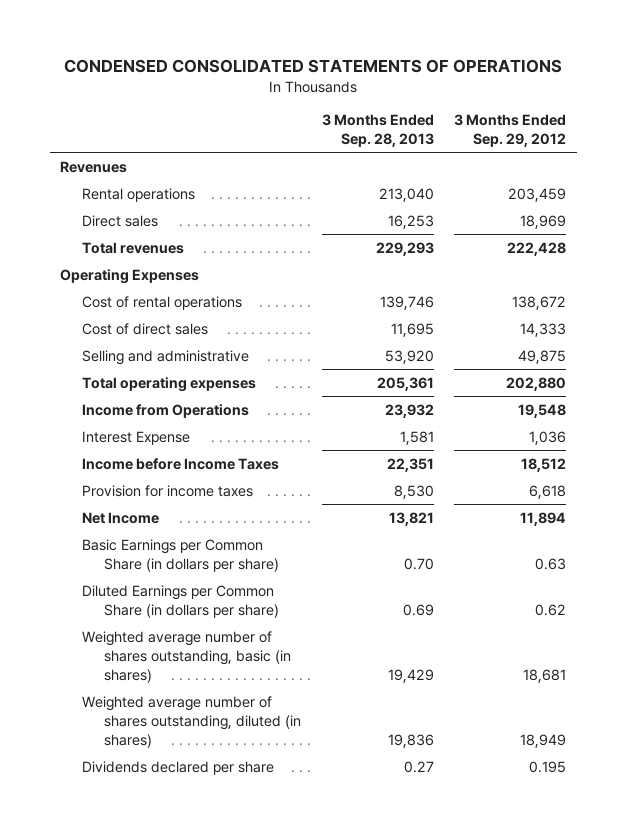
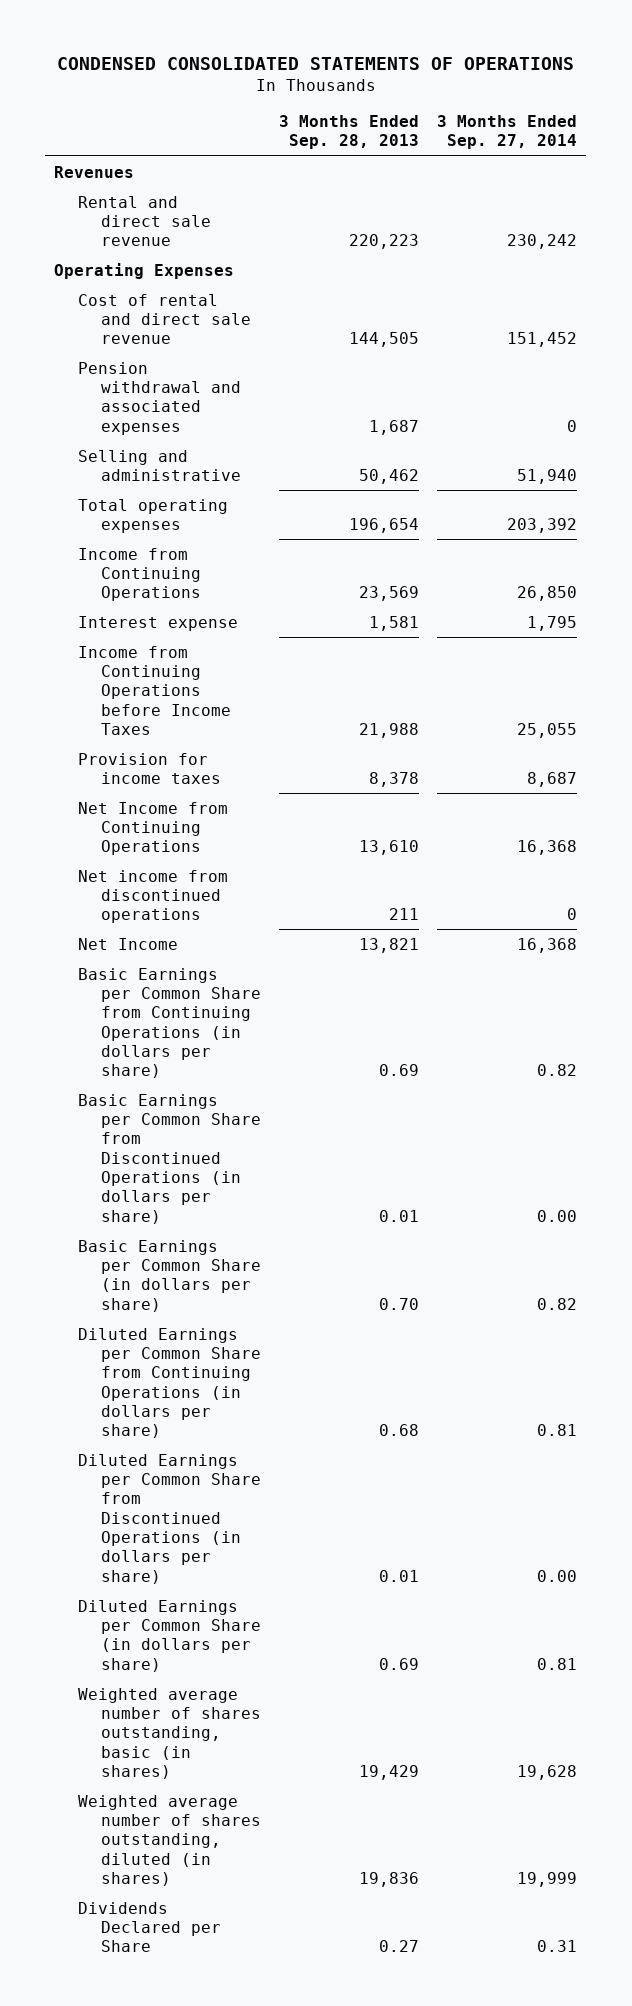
[454,114,567,148] 3 Months Ended Sep. 29, 2012 -> none
none -> [437,115,578,150] 3 Months Ended Sep. 27, 2014
[81,187,195,202] Rental operations -> none
[81,214,158,227] Direct sales -> none
[81,241,184,254] Total revenues -> none
none -> [77,195,212,247] Rental and direct sale revenue
[81,295,242,310] Cost of rental operations -> none
[81,322,208,335] Cost of direct sales -> none
none -> [77,293,252,345] Cost of rental and direct sale revenue
none -> [77,361,242,435] Pension withdrawal and associated expenses
[384,349,434,364] 53,920 -> [359,468,420,484] 50,462
[376,376,434,391] 205,361 -> [349,517,420,533] 196,654
[81,403,249,418] Income from Operations -> [77,547,202,602] Income from Continuing Operations
[384,403,434,418] 23,932 -> [359,586,420,602] 23,569
[81,430,190,445] Interest Expense -> [77,615,238,631] Interest expense
[81,457,279,470] Income before Income Taxes -> [77,645,232,735] Income from Continuing Operations before Income Taxes
[386,457,434,472] 22,351 -> [359,722,420,738] 21,988
[393,484,434,499] 8,530 -> [369,771,420,787] 8,378
none -> [77,801,228,856] Net Income from Continuing Operations
none -> [77,869,228,924] Net income from discontinued operations
none -> [77,967,262,1079] Basic Earnings per Common Share from Continuing Operations (in dollars per share)
none -> [77,1093,262,1224] Basic Earnings per Common Share from Discontinued Operations (in dollars per share)
none -> [77,1327,262,1439] Diluted Earnings per Common Share from Continuing Operations (in dollars per share)
none -> [77,1453,262,1584] Diluted Earnings per Common Share from Discontinued Operations (in dollars per share)
[81,760,274,775] Dividends declared per share -> [77,1901,222,1953] Dividends Declared per Share

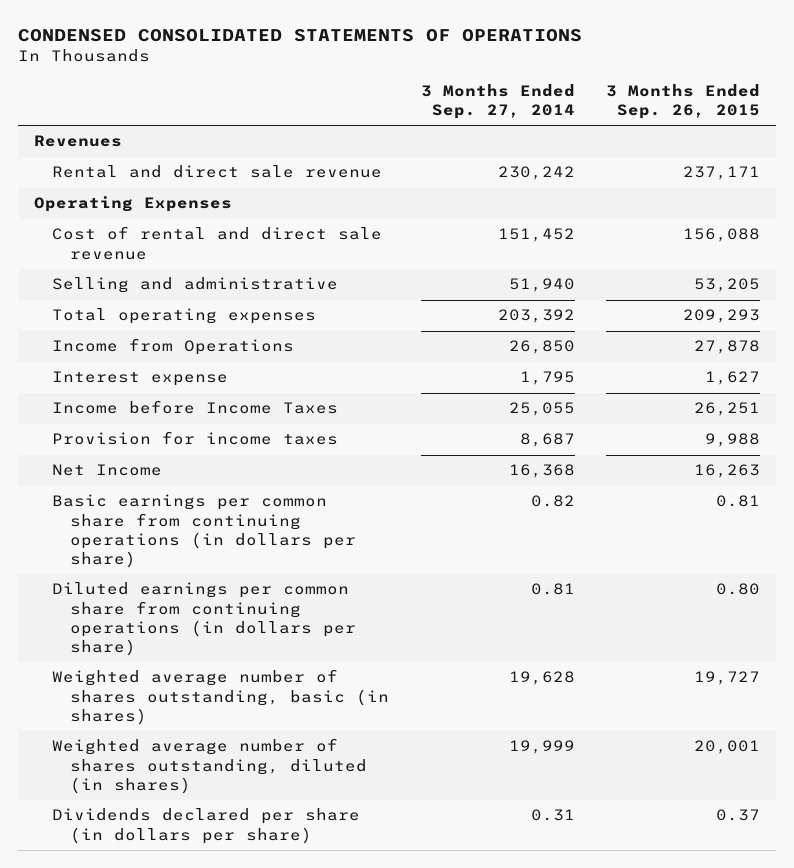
[279,115,420,150] 3 Months Ended Sep. 28, 2013 -> none
none -> [606,84,761,120] 3 Months Ended Sep. 26, 2015
[77,361,242,435] Pension withdrawal and associated expenses -> none
[77,547,202,602] Income from Continuing Operations -> [52,338,295,356] Income from Operations
[77,645,232,735] Income from Continuing Operations before Income Taxes -> [52,400,339,415] Income before Income Taxes
[77,801,228,856] Net Income from Continuing Operations -> none
[77,869,228,924] Net income from discontinued operations -> none
[77,1093,262,1224] Basic Earnings per Common Share from Discontinued Operations (in dollars per share) -> none
[77,1239,262,1312] Basic Earnings per Common Share (in dollars per share) -> none
[77,1453,262,1584] Diluted Earnings per Common Share from Discontinued Operations (in dollars per share) -> none
[77,1599,262,1672] Diluted Earnings per Common Share (in dollars per share) -> none
[77,967,262,1079] Basic Earnings per Common Share from Continuing Operations (in dollars per share) -> [52,494,357,568] Basic earnings per common share from continuing operations (in dollars per share)
[77,1327,262,1439] Diluted Earnings per Common Share from Continuing Operations (in dollars per share) -> [52,582,357,656] Diluted earnings per common share from continuing operations (in dollars per share)
[77,1901,222,1953] Dividends Declared per Share -> [52,808,361,844] Dividends declared per share (in dollars per share)

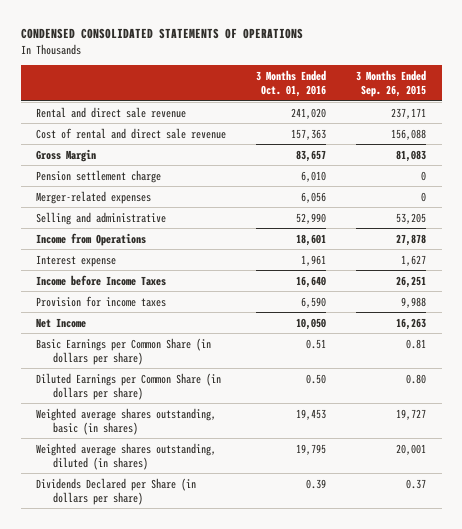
[420,84,575,120] 3 Months Ended Sep. 27, 2014 -> none
none -> [256,69,327,98] 3 Months Ended Oct. 01, 2016
[33,135,122,148] Revenues -> none
[33,196,232,213] Operating Expenses -> none
none -> [35,148,96,162] Gross Margin
none -> [35,169,161,183] Pension settlement charge
none -> [35,190,151,204] Merger-related expenses
[52,308,317,325] Total operating expenses -> none
[52,494,357,568] Basic earnings per common share from continuing operations (in dollars per share) -> [35,337,211,365] Basic Earnings per Common Share (in dollars per share)
[52,582,357,656] Diluted earnings per common share from continuing operations (in dollars per share) -> [35,372,221,400] Diluted Earnings per Common Share (in dollars per share)
[52,669,390,725] Weighted average number of shares outstanding, basic (in shares) -> [35,407,216,435] Weighted average shares outstanding, basic (in shares)
[52,738,368,794] Weighted average number of shares outstanding, diluted (in shares) -> [35,442,216,470] Weighted average shares outstanding, diluted (in shares)
[52,808,361,844] Dividends declared per share (in dollars per share) -> [35,477,196,505] Dividends Declared per Share (in dollars per share)

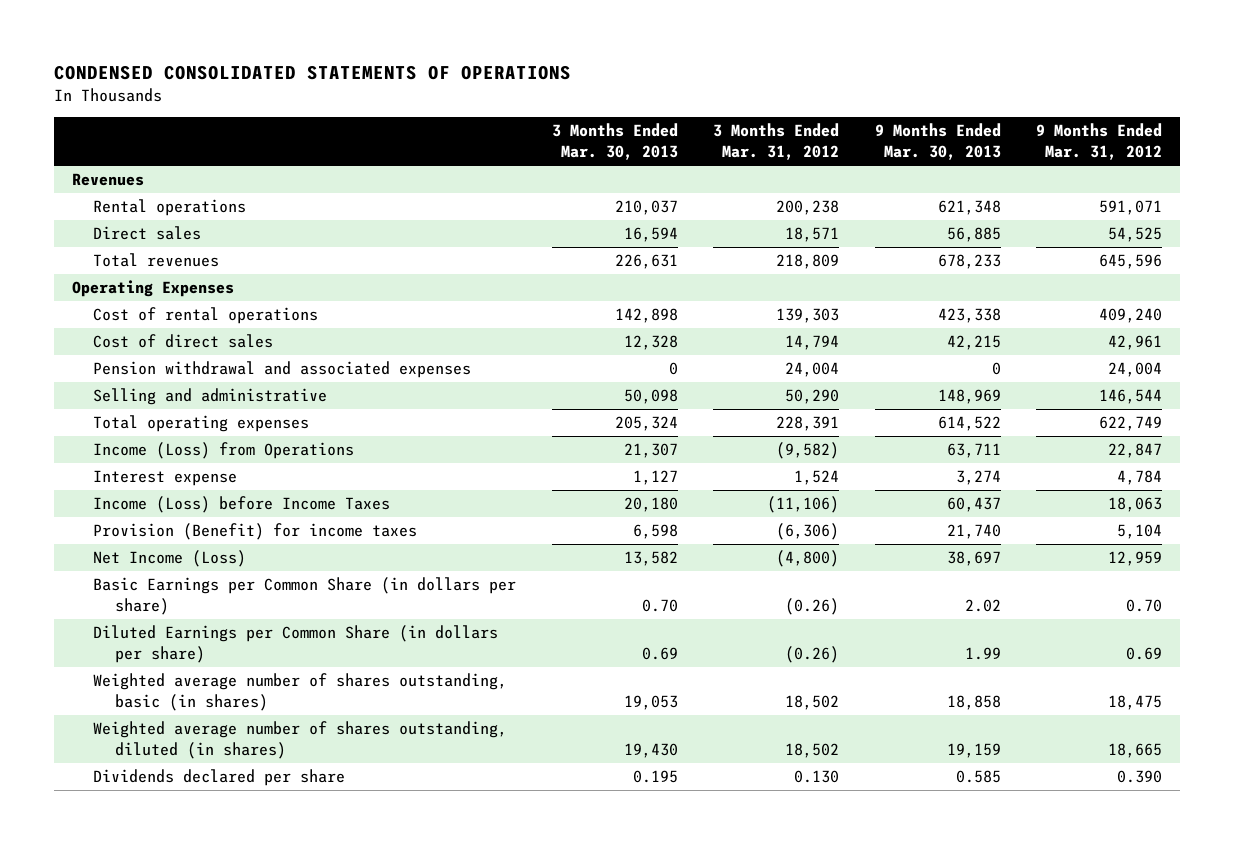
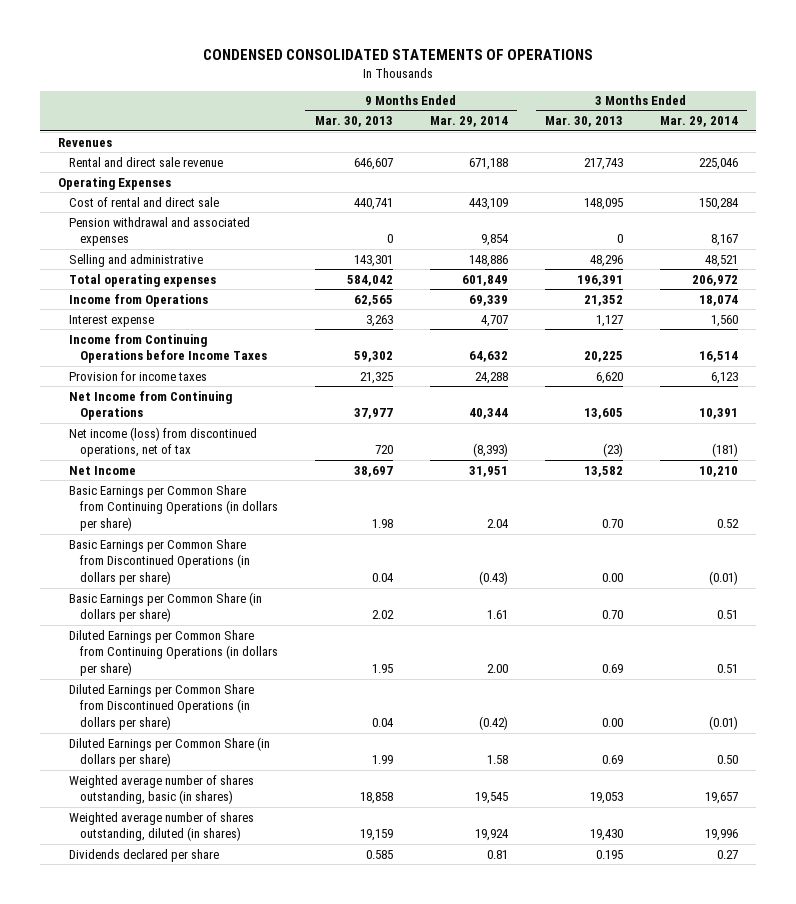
[713,123,840,160] 3 Months Ended Mar. 31, 2012 -> none
[1036,123,1163,160] 9 Months Ended Mar. 31, 2012 -> none
none -> [429,116,508,128] Mar. 29, 2014
none -> [659,116,738,128] Mar. 29, 2014
[93,199,247,217] Rental operations -> none
[93,226,202,241] Direct sales -> none
[93,253,220,268] Total revenues -> none
none -> [68,156,223,167] Rental and direct sale revenue
[93,307,319,325] Cost of rental operations -> none
[93,334,274,349] Cost of direct sales -> none
none -> [68,196,219,207] Cost of rental and direct sale
[623,389,678,405] 50,098 -> [589,254,623,267] 48,296
[937,389,1001,405] 148,969 -> [353,254,393,267] 143,301
[614,416,678,432] 205,324 -> [576,274,623,286] 196,391
[937,416,1001,432] 614,522 -> [346,274,393,286] 584,042
[93,442,355,460] Income (Loss) from Operations -> [68,293,208,307] Income from Operations
[623,443,678,459] 21,307 -> [583,294,623,306] 21,352
[946,443,1001,459] 63,711 -> [353,294,393,306] 62,565
[955,470,1001,486] 3,274 -> [365,314,393,327] 3,263
[93,496,391,514] Income (Loss) before Income Taxes -> [68,333,267,364] Income from Continuing Operations before Income Taxes
[623,497,678,513] 20,180 -> [583,351,623,363] 20,225
[946,497,1001,513] 60,437 -> [353,351,393,363] 59,302
[93,523,418,541] Provision (Benefit) for income taxes -> [68,370,207,381] Provision for income taxes
[632,524,678,540] 6,598 -> [595,371,623,384] 6,620
[946,524,1001,540] 21,740 -> [359,371,393,384] 21,325
none -> [68,390,232,421] Net Income from Continuing Operations
none -> [68,426,257,458] Net income (loss) from discontinued operations, net of tax
[93,550,247,568] Net Income (Loss) -> [68,465,136,475] Net Income
none -> [68,484,278,532] Basic Earnings per Common Share from Continuing Operations (in dollars per share)
none -> [68,538,250,586] Basic Earnings per Common Share from Discontinued Operations (in dollars per share)
none -> [68,629,278,677] Diluted Earnings per Common Share from Continuing Operations (in dollars per share)
none -> [68,683,254,731] Diluted Earnings per Common Share from Discontinued Operations (in dollars per share)

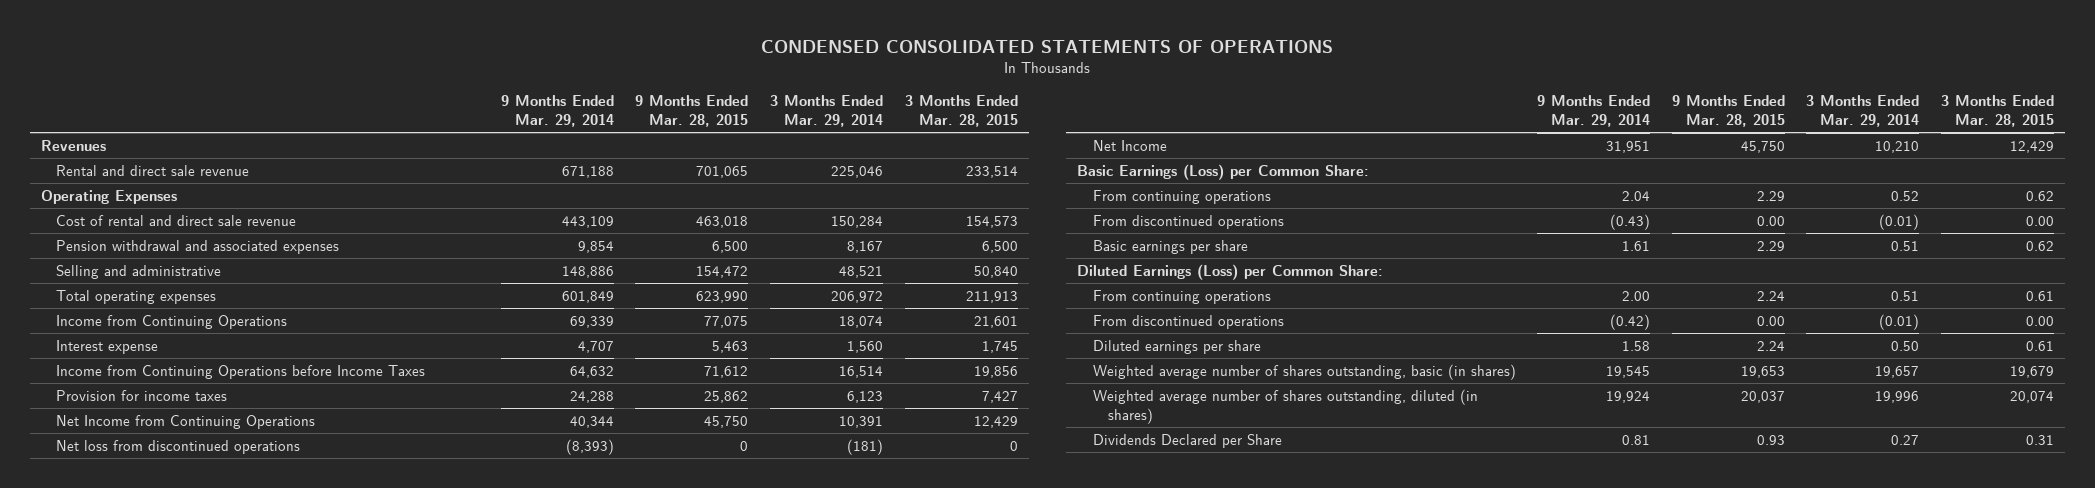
[314,116,393,128] Mar. 30, 2013 -> none
[544,116,623,128] Mar. 30, 2013 -> none
none -> [635,95,749,128] 9 Months Ended Mar. 28, 2015
none -> [904,95,1018,128] 3 Months Ended Mar. 28, 2015
[68,196,219,207] Cost of rental and direct sale -> [56,214,297,226] Cost of rental and direct sale revenue
[68,293,208,307] Income from Operations -> [56,314,288,329] Income from Continuing Operations
[68,426,257,458] Net income (loss) from discontinued operations, net of tax -> [56,439,301,454] Net loss from discontinued operations
none -> [1076,163,1369,180] Basic Earnings (Loss) per Common Share:
[68,484,278,532] Basic Earnings per Common Share from Continuing Operations (in dollars per share) -> [1092,189,1271,204] From continuing operations
[68,538,250,586] Basic Earnings per Common Share from Discontinued Operations (in dollars per share) -> [1092,214,1284,229] From discontinued operations
[68,591,262,623] Basic Earnings per Common Share (in dollars per share) -> [1092,239,1248,254] Basic earnings per share
none -> [1076,263,1383,280] Diluted Earnings (Loss) per Common Share:
[68,629,278,677] Diluted Earnings per Common Share from Continuing Operations (in dollars per share) -> [1092,289,1271,304] From continuing operations
[68,683,254,731] Diluted Earnings per Common Share from Discontinued Operations (in dollars per share) -> [1092,314,1284,329] From discontinued operations
[68,736,270,768] Diluted Earnings per Common Share (in dollars per share) -> [1092,339,1261,354] Diluted earnings per share
[68,848,219,862] Dividends declared per share -> [1092,433,1282,448] Dividends Declared per Share

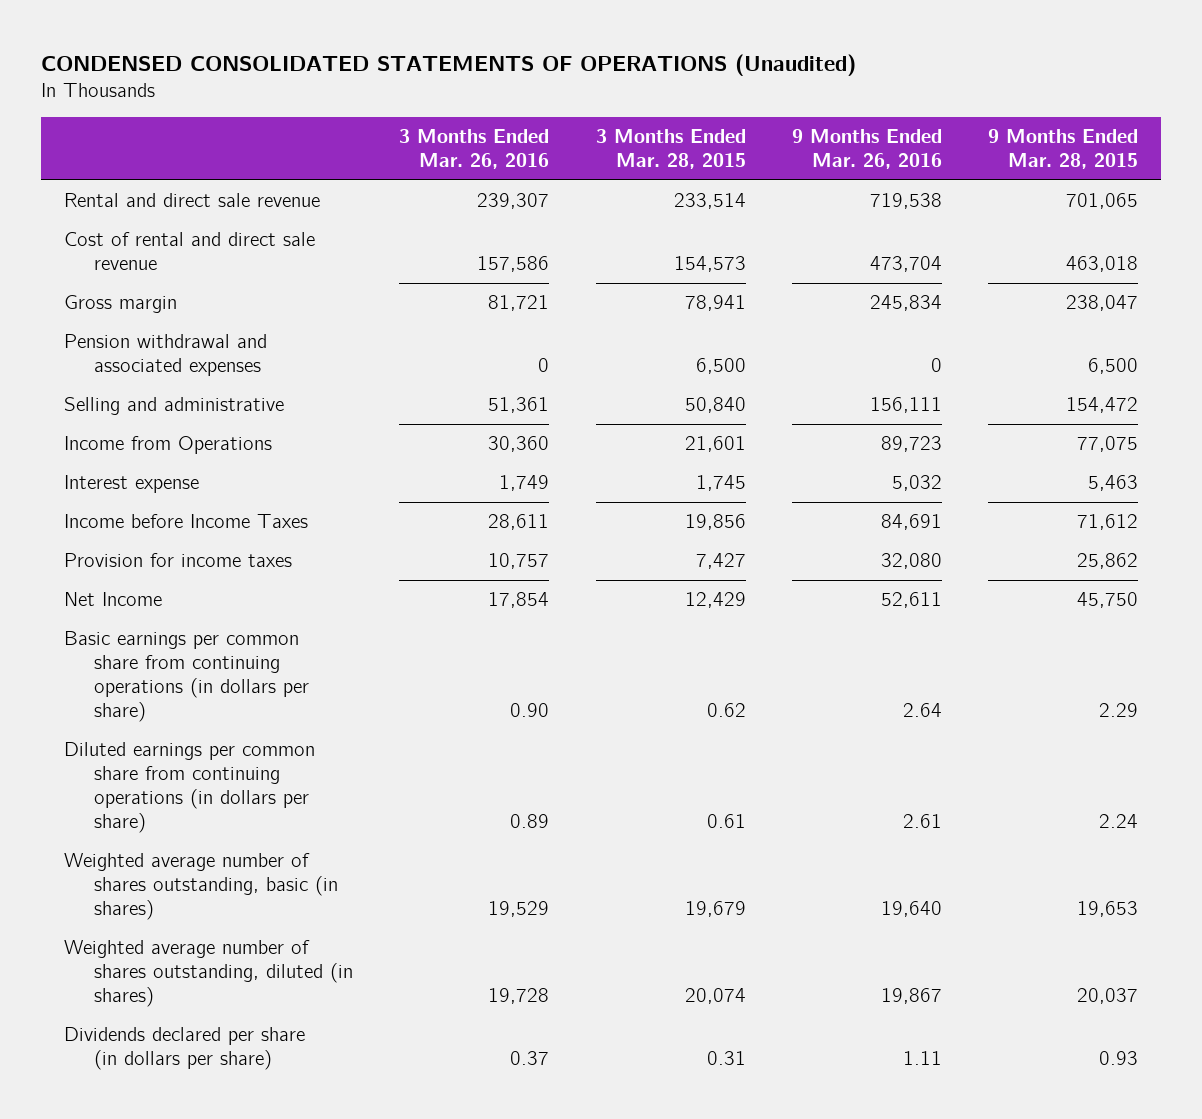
[761,40,1334,54] CONDENSED CONSOLIDATED STATEMENTS OF OPERATIONS -> [41,54,857,77] CONDENSED CONSOLIDATED STATEMENTS OF OPERATIONS (Unaudited)
[500,95,614,128] 9 Months Ended Mar. 29, 2014 -> none
[770,95,884,128] 3 Months Ended Mar. 29, 2014 -> none
none -> [399,128,550,169] 3 Months Ended Mar. 26, 2016
none -> [791,128,942,169] 9 Months Ended Mar. 26, 2016
[40,139,106,151] Revenues -> none
[40,189,177,204] Operating Expenses -> none
none -> [64,295,178,314] Gross margin
[56,289,217,304] Total operating expenses -> none
[56,314,288,329] Income from Continuing Operations -> [64,436,273,455] Income from Operations
[56,364,426,379] Income from Continuing Operations before Income Taxes -> [64,514,309,529] Income before Income Taxes
[56,414,316,429] Net Income from Continuing Operations -> none
[56,439,301,454] Net loss from discontinued operations -> none
[1076,163,1369,180] Basic Earnings (Loss) per Common Share: -> none
[1092,214,1284,229] From discontinued operations -> none
[1092,239,1248,254] Basic earnings per share -> none
[1076,263,1383,280] Diluted Earnings (Loss) per Common Share: -> none
[1092,314,1284,329] From discontinued operations -> none
[1092,339,1261,354] Diluted earnings per share -> none
[1092,189,1271,204] From continuing operations -> [64,631,310,723] Basic earnings per common share from continuing operations (in dollars per share)
[1092,289,1271,304] From continuing operations -> [64,742,316,834] Diluted earnings per common share from continuing operations (in dollars per share)
[1092,433,1282,448] Dividends Declared per Share -> [64,1027,306,1071] Dividends declared per share (in dollars per share)

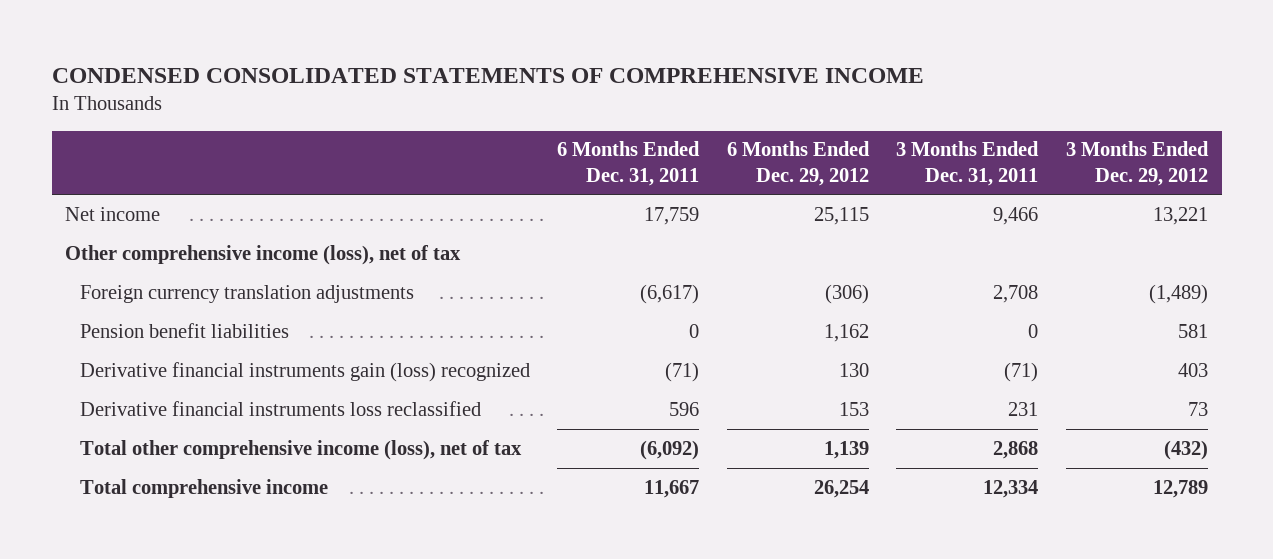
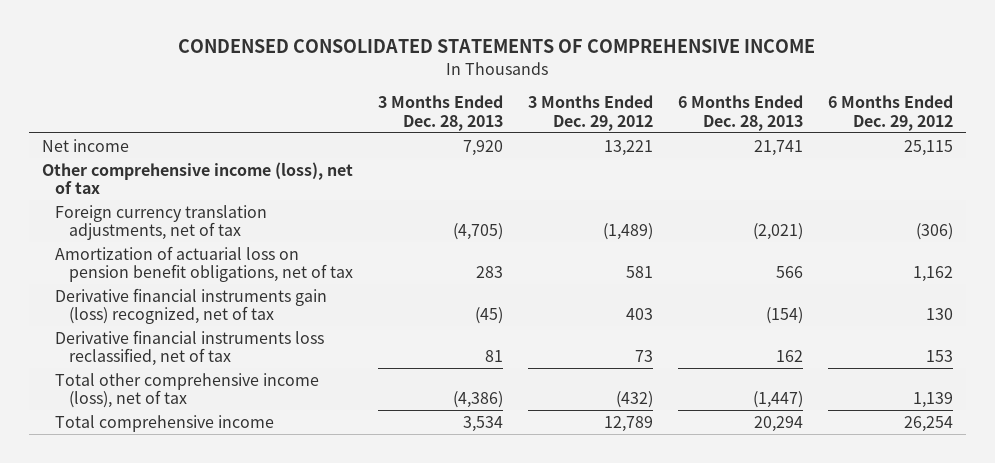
[557,141,701,186] 6 Months Ended Dec. 31, 2011 -> none
[896,141,1040,186] 3 Months Ended Dec. 31, 2011 -> none
none -> [377,95,503,131] 3 Months Ended Dec. 28, 2013
none -> [678,95,804,131] 6 Months Ended Dec. 28, 2013
[79,284,414,303] Foreign currency translation adjustments -> [55,204,268,241] Foreign currency translation adjustments, net of tax
[79,322,289,338] Pension benefit liabilities -> [55,245,353,283] Amortization of actuarial loss on pension benefit obligations, net of tax
[79,361,530,382] Derivative financial instruments gain (loss) recognized -> [55,287,328,325] Derivative financial instruments gain (loss) recognized, net of tax
[79,400,481,416] Derivative financial instruments loss reclassified -> [55,329,325,367] Derivative financial instruments loss reclassified, net of tax

